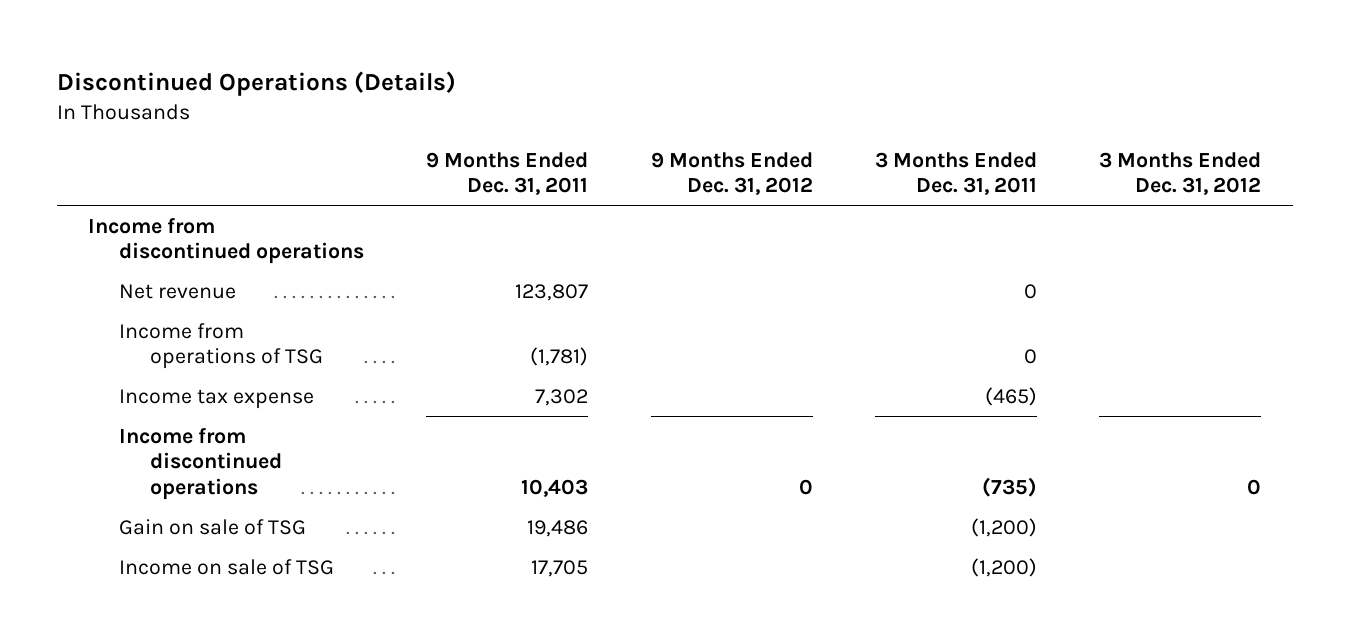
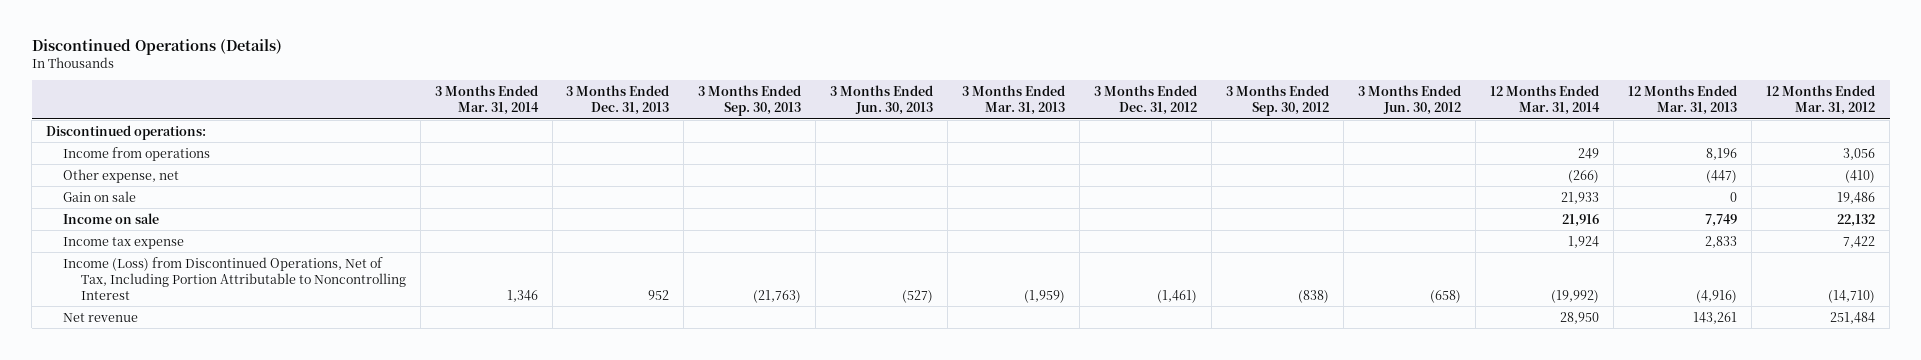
[426,151,589,196] 9 Months Ended Dec. 31, 2011 -> none
[650,151,813,196] 9 Months Ended Dec. 31, 2012 -> none
[874,151,1037,196] 3 Months Ended Dec. 31, 2011 -> none
none -> [434,84,539,115] 3 Months Ended Mar. 31, 2014
none -> [566,84,670,115] 3 Months Ended Dec. 31, 2013
none -> [698,84,802,116] 3 Months Ended Sep. 30, 2013
none -> [830,84,934,115] 3 Months Ended Jun. 30, 2013
none -> [962,84,1066,115] 3 Months Ended Mar. 31, 2013
none -> [1226,84,1330,116] 3 Months Ended Sep. 30, 2012
none -> [1358,84,1462,115] 3 Months Ended Jun. 30, 2012
none -> [1490,84,1601,115] 12 Months Ended Mar. 31, 2014
none -> [1628,84,1738,115] 12 Months Ended Mar. 31, 2013
none -> [1766,84,1876,115] 12 Months Ended Mar. 31, 2012
[87,217,364,265] Income from discontinued operations -> [46,124,207,140] Discontinued operations:
[118,322,323,370] Income from operations of TSG -> [63,146,211,161] Income from operations
none -> [63,168,180,183] Other expense, net
none -> [63,190,137,202] Gain on sale
none -> [63,212,160,224] Income on sale
[118,518,306,535] Gain on sale of TSG -> none
[118,558,334,575] Income on sale of TSG -> none
[118,427,282,500] Income from discontinued operations -> [63,256,406,300] Income (Loss) from Discontinued Operations, Net of Tax, Including Portion Attributable to Noncontrolling Interest
[1247,478,1262,495] 0 -> [1157,289,1198,303] (1,461)
[118,283,236,299] Net revenue -> [63,312,139,322] Net revenue

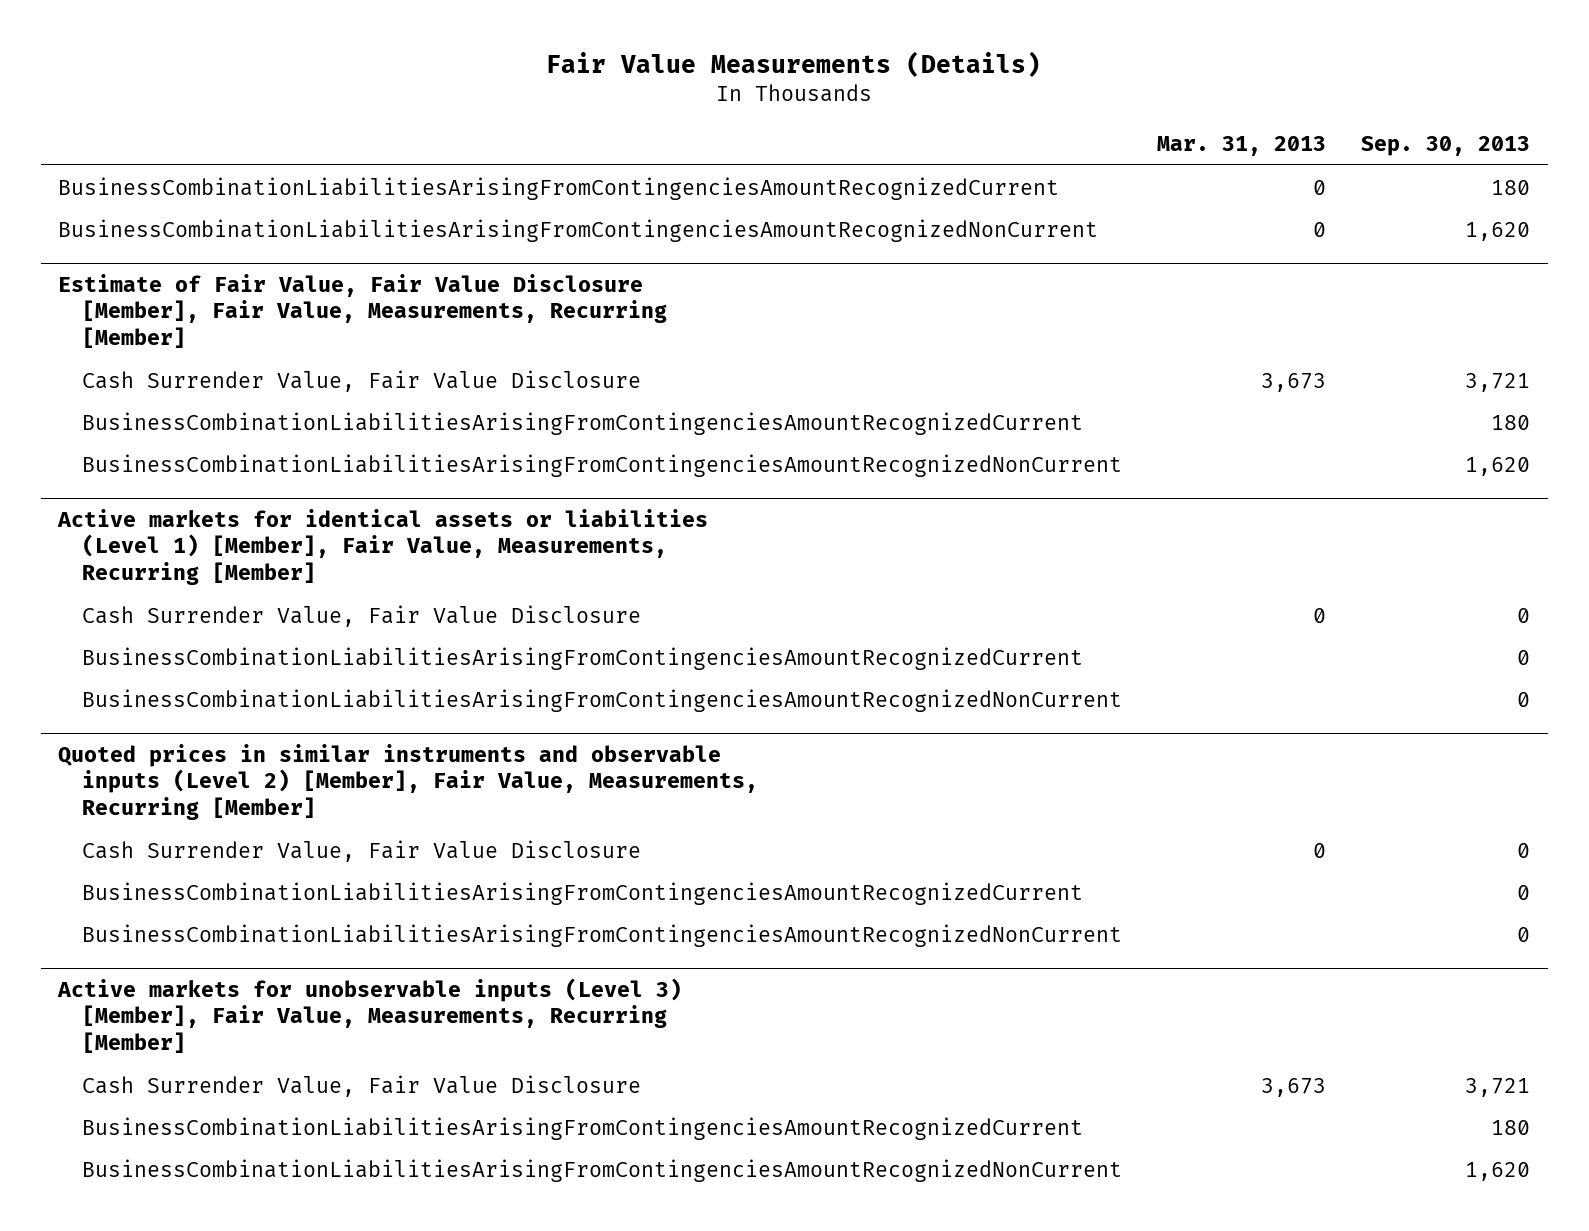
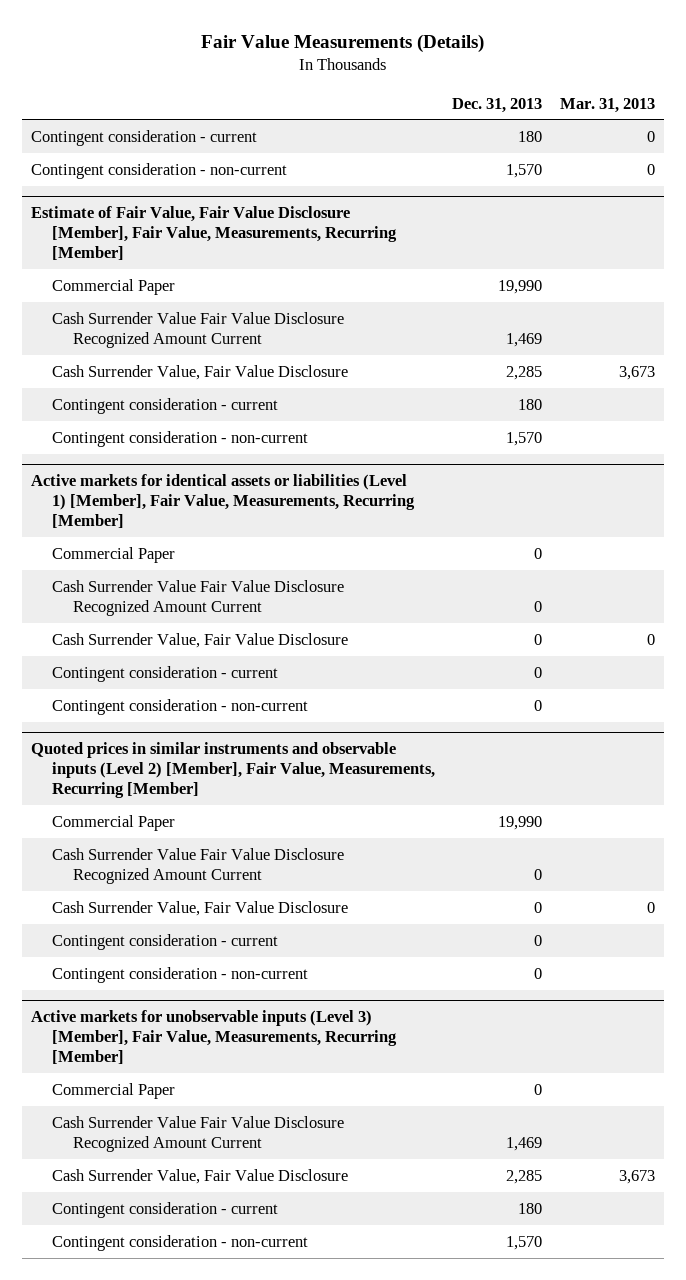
[1361,135,1531,156] Sep. 30, 2013 -> none
none -> [452,97,543,113] Dec. 31, 2013
[58,176,1060,200] BusinessCombinationLiabilitiesArisingFromContingenciesAmountRecognizedCurrent -> [30,129,257,146] Contingent consideration - current
[58,218,1099,242] BusinessCombinationLiabilitiesArisingFromContingenciesAmountRecognizedNonCurrent -> [30,162,287,179] Contingent consideration - non-current
none -> [51,278,175,295] Commercial Paper
none -> [51,311,344,348] Cash Surrender Value Fair Value Disclosure Recognized Amount Current
[81,411,1083,435] BusinessCombinationLiabilitiesArisingFromContingenciesAmountRecognizedCurrent -> [51,397,278,414] Contingent consideration - current
[81,453,1122,477] BusinessCombinationLiabilitiesArisingFromContingenciesAmountRecognizedNonCurrent -> [51,430,308,447] Contingent consideration - non-current
none -> [51,546,175,563] Commercial Paper
none -> [51,579,344,616] Cash Surrender Value Fair Value Disclosure Recognized Amount Current
[81,646,1083,670] BusinessCombinationLiabilitiesArisingFromContingenciesAmountRecognizedCurrent -> [51,665,278,682] Contingent consideration - current
[81,688,1122,712] BusinessCombinationLiabilitiesArisingFromContingenciesAmountRecognizedNonCurrent -> [51,698,308,715] Contingent consideration - non-current
none -> [51,814,175,831] Commercial Paper
none -> [51,847,344,884] Cash Surrender Value Fair Value Disclosure Recognized Amount Current
[81,881,1083,905] BusinessCombinationLiabilitiesArisingFromContingenciesAmountRecognizedCurrent -> [51,933,278,950] Contingent consideration - current
[81,923,1122,947] BusinessCombinationLiabilitiesArisingFromContingenciesAmountRecognizedNonCurrent -> [51,966,308,983] Contingent consideration - non-current
none -> [51,1082,175,1099] Commercial Paper
none -> [51,1115,344,1152] Cash Surrender Value Fair Value Disclosure Recognized Amount Current
[81,1116,1083,1140] BusinessCombinationLiabilitiesArisingFromContingenciesAmountRecognizedCurrent -> [51,1201,278,1218] Contingent consideration - current
[81,1158,1122,1182] BusinessCombinationLiabilitiesArisingFromContingenciesAmountRecognizedNonCurrent -> [51,1234,308,1251] Contingent consideration - non-current

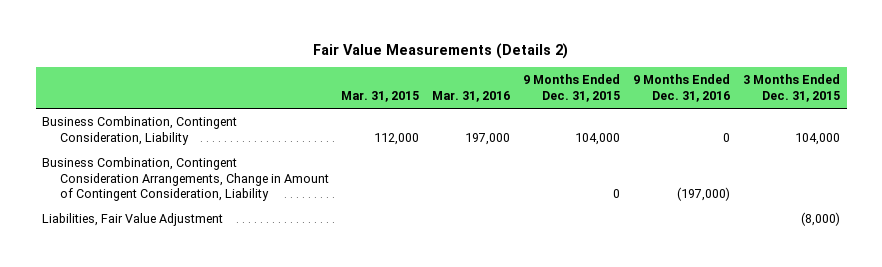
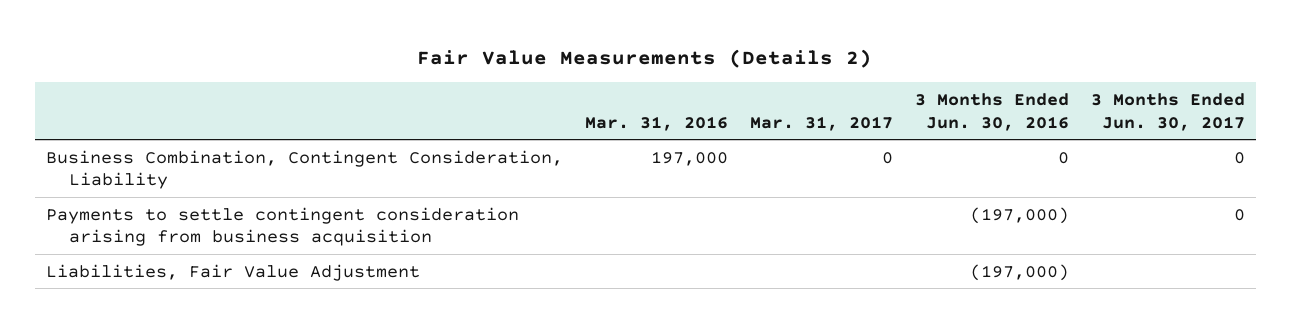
[341,91,420,103] Mar. 31, 2015 -> none
[523,74,621,103] 9 Months Ended Dec. 31, 2015 -> none
[633,74,731,103] 9 Months Ended Dec. 31, 2016 -> none
[743,74,841,103] 3 Months Ended Dec. 31, 2015 -> none
none -> [749,115,893,131] Mar. 31, 2017
none -> [914,92,1069,131] 3 Months Ended Jun. 30, 2016
none -> [1090,92,1245,131] 3 Months Ended Jun. 30, 2017
[42,156,329,202] Business Combination, Contingent Consideration Arrangements, Change in Amount of Contingent Consideration, Liability -> [46,206,520,247] Payments to settle contingent consideration arising from business acquisition

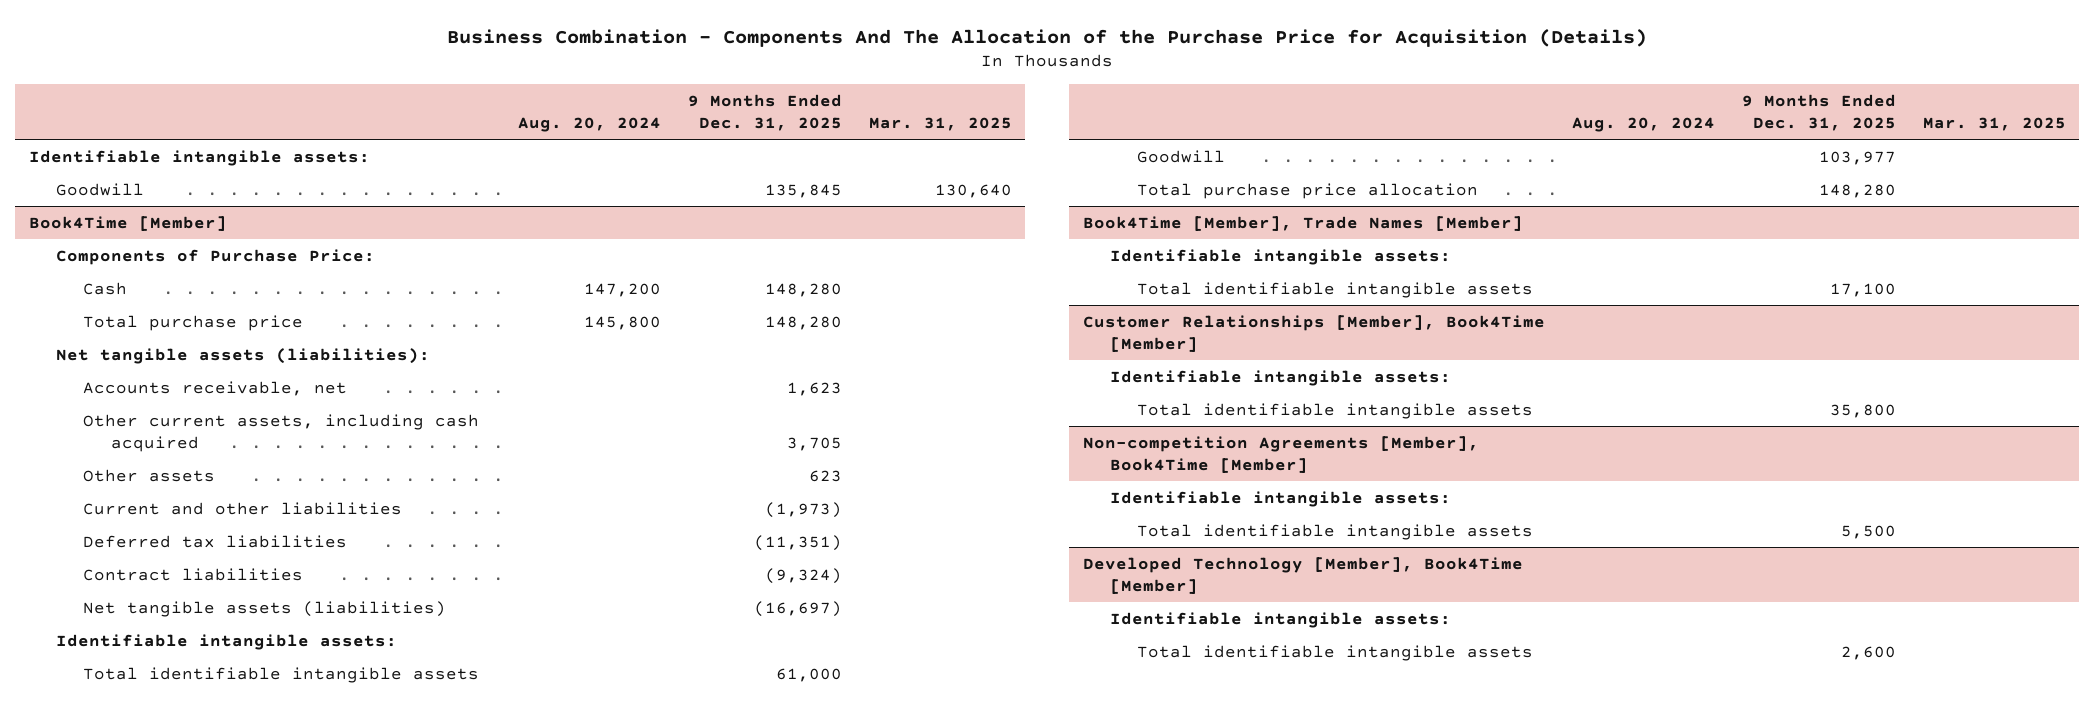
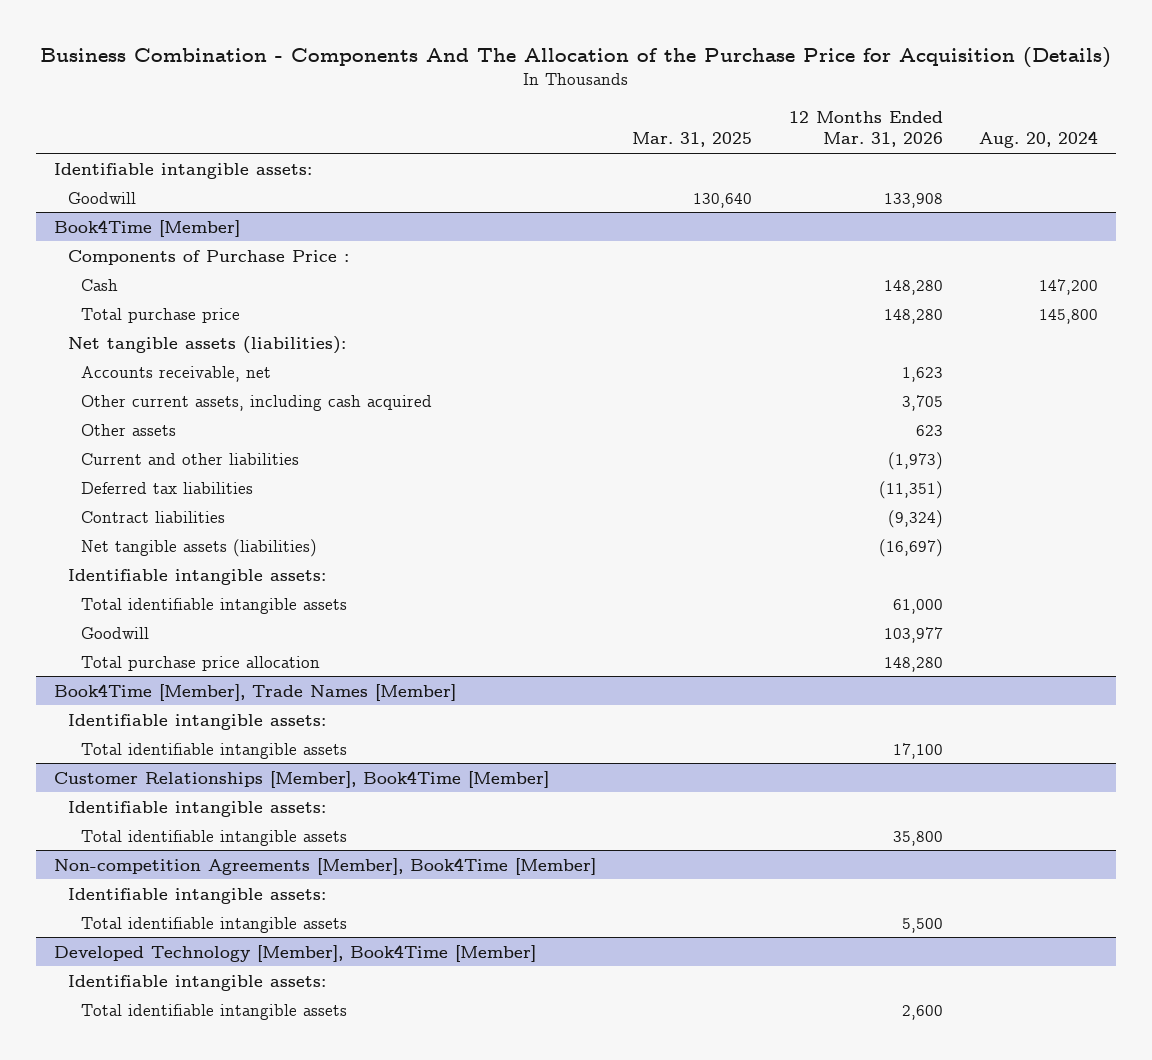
[687,93,842,131] 9 Months Ended Dec. 31, 2025 -> none
none -> [788,110,943,148] 12 Months Ended Mar. 31, 2026
[56,248,376,265] Components of Purchase Price: -> [67,249,349,265] Components of Purchase Price :

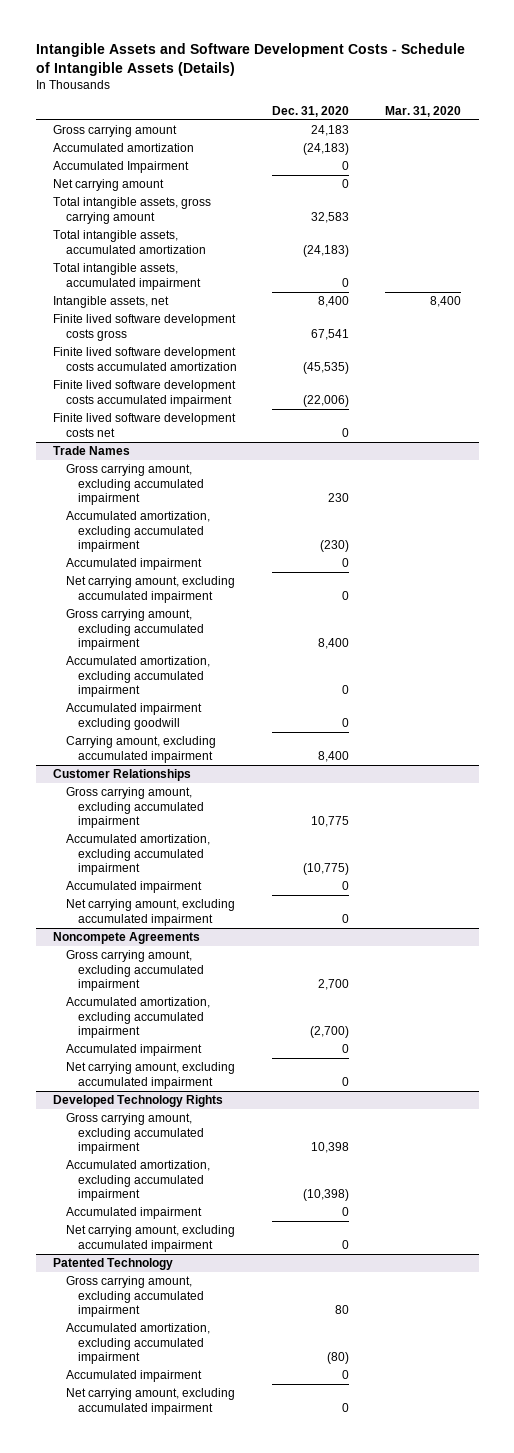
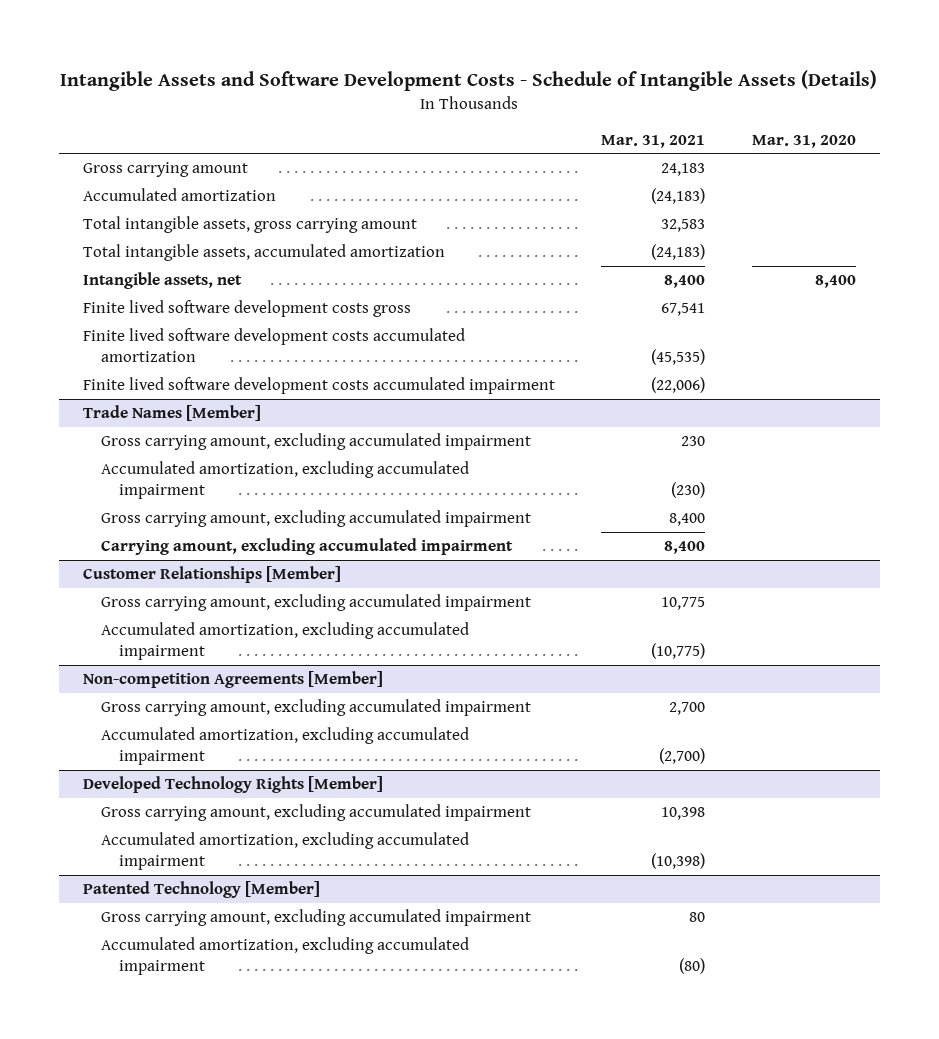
[272,105,350,117] Dec. 31, 2020 -> none
none -> [601,134,706,148] Mar. 31, 2021
[53,161,190,174] Accumulated Impairment -> none
[53,179,165,192] Net carrying amount -> none
[53,263,201,290] Total intangible assets, accumulated impairment -> none
[53,413,237,437] Finite lived software development costs net -> none
[53,446,131,456] Trade Names -> [82,405,261,422] Trade Names [Member]
[65,558,202,571] Accumulated impairment -> none
[65,576,235,603] Net carrying amount, excluding accumulated impairment -> none
[65,656,210,698] Accumulated amortization, excluding accumulated impairment -> none
[65,703,202,730] Accumulated impairment excluding goodwill -> none
[53,769,192,782] Customer Relationships -> [82,566,341,584] Customer Relationships [Member]
[65,881,202,894] Accumulated impairment -> none
[65,899,235,926] Net carrying amount, excluding accumulated impairment -> none
[53,932,201,945] Noncompete Agreements -> [82,671,383,689] Non-competition Agreements [Member]
[65,1044,202,1057] Accumulated impairment -> none
[65,1062,235,1089] Net carrying amount, excluding accumulated impairment -> none
[53,1095,224,1108] Developed Technology Rights -> [82,776,383,794] Developed Technology Rights [Member]
[65,1207,202,1220] Accumulated impairment -> none
[65,1225,235,1252] Net carrying amount, excluding accumulated impairment -> none
[53,1258,174,1271] Patented Technology -> [82,881,320,899] Patented Technology [Member]
[65,1370,202,1383] Accumulated impairment -> none
[65,1388,235,1415] Net carrying amount, excluding accumulated impairment -> none

